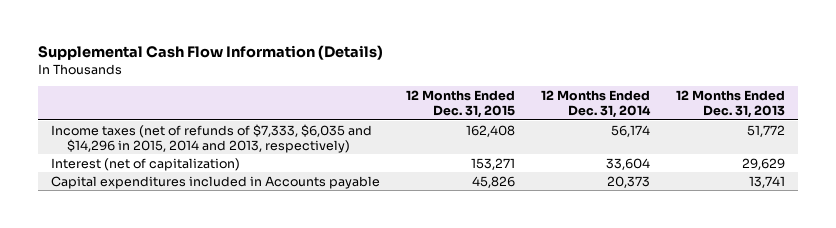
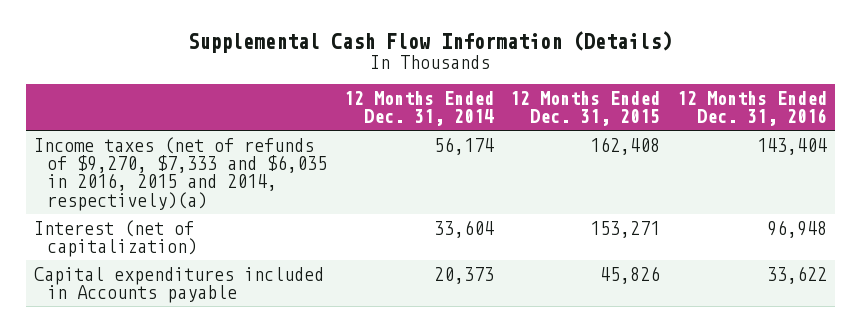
[676,89,786,118] 12 Months Ended Dec. 31, 2013 -> none
none -> [676,90,827,126] 12 Months Ended Dec. 31, 2016
[50,123,372,153] Income taxes (net of refunds of $7,333, $6,035 and $14,296 in 2015, 2014 and 2013, respectively) -> [34,136,328,211] Income taxes (net of refunds of $9,270, $7,333 and $6,035 in 2016, 2015 and 2014, respectively)(a)

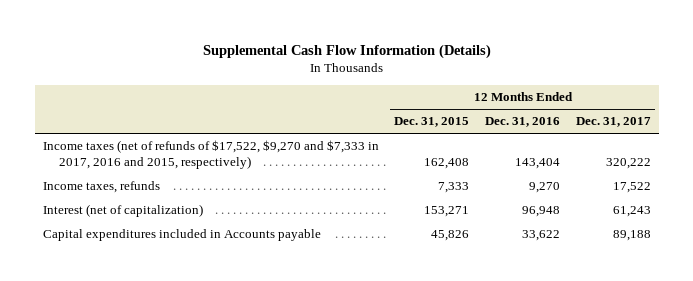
[343,90,494,126] 12 Months Ended Dec. 31, 2014 -> none
none -> [575,117,651,128] Dec. 31, 2017
[34,136,328,211] Income taxes (net of refunds of $9,270, $7,333 and $6,035 in 2016, 2015 and 2014, respectively)(a) -> [42,140,379,169] Income taxes (net of refunds of $17,522, $9,270 and $7,333 in 2017, 2016 and 2015, respectively)
none -> [42,181,160,194] Income taxes, refunds

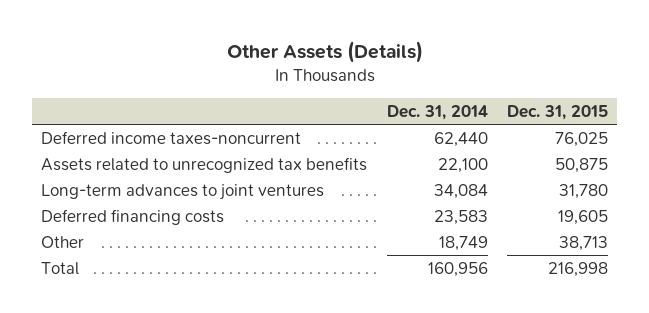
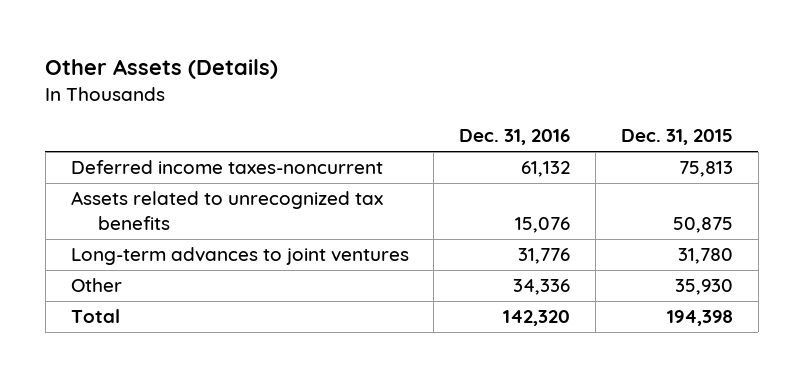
[386,104,488,120] Dec. 31, 2014 -> none
none -> [459,129,571,146] Dec. 31, 2016
[554,131,608,147] 76,025 -> [678,161,733,178] 75,813
[41,208,225,225] Deferred financing costs -> none
[558,235,608,251] 38,713 -> [674,279,733,296] 35,930
[547,261,608,277] 216,998 -> [666,310,733,327] 194,398

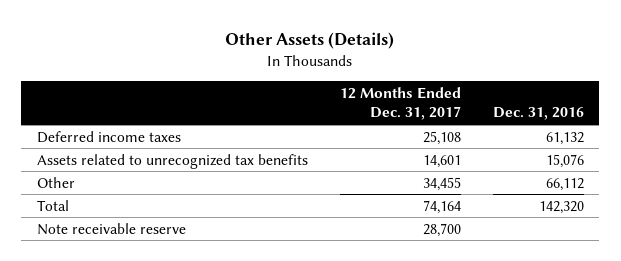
[620,129,733,146] Dec. 31, 2015 -> none
none -> [339,87,461,121] 12 Months Ended Dec. 31, 2017
[70,160,383,175] Deferred income taxes-noncurrent -> [37,130,182,143] Deferred income taxes
[70,247,409,266] Long-term advances to joint ventures -> none
[513,279,571,296] 34,336 -> [545,177,584,191] 66,112
none -> [37,222,187,235] Note receivable reserve

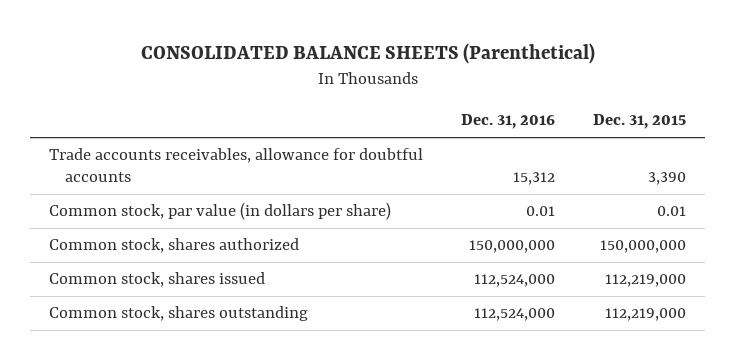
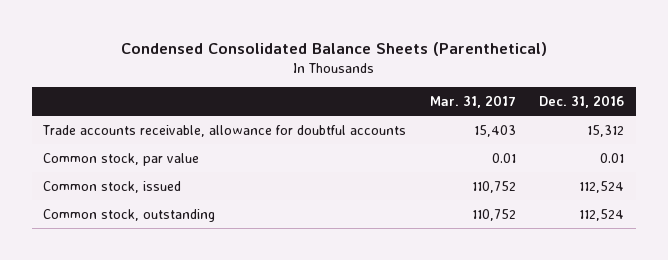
[140,43,595,65] CONSOLIDATED BALANCE SHEETS (Parenthetical) -> [120,41,547,56] Condensed Consolidated Balance Sheets (Parenthetical)
[593,114,687,130] Dec. 31, 2015 -> none
none -> [429,95,516,109] Mar. 31, 2017
[49,238,300,254] Common stock, shares authorized -> none
[49,148,424,183] Trade accounts receivables, allowance for doubtful accounts -> [42,124,407,137] Trade accounts receivable, allowance for doubtful accounts
[49,202,392,221] Common stock, par value (in dollars per share) -> [43,152,200,166] Common stock, par value
[49,272,266,288] Common stock, shares issued -> [43,180,182,193] Common stock, issued
[474,274,556,288] 112,524,000 -> [579,180,625,193] 112,524
[49,306,309,322] Common stock, shares outstanding -> [43,208,216,222] Common stock, outstanding
[474,308,556,322] 112,524,000 -> [579,208,625,221] 112,524

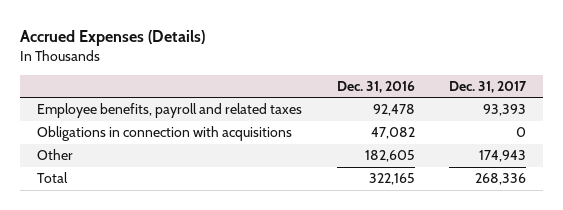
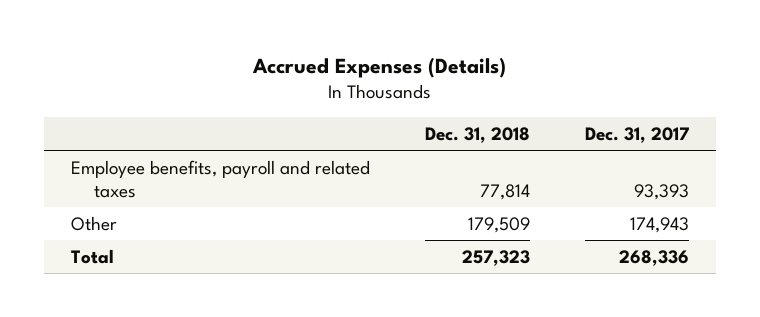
[336,80,415,93] Dec. 31, 2016 -> none
none -> [424,126,530,143] Dec. 31, 2018
[37,126,293,142] Obligations in connection with acquisitions -> none

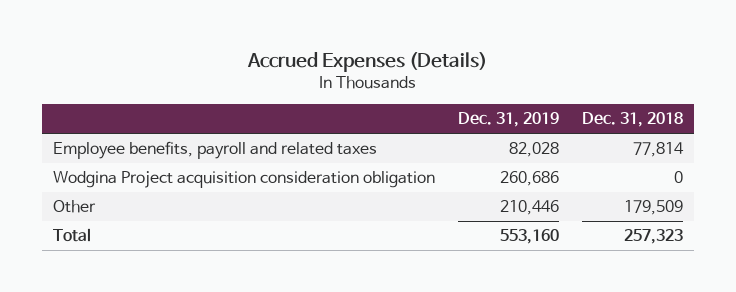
[584,126,689,143] Dec. 31, 2017 -> none
none -> [457,112,559,128] Dec. 31, 2019
none -> [53,171,436,189] Wodgina Project acquisition consideration obligation

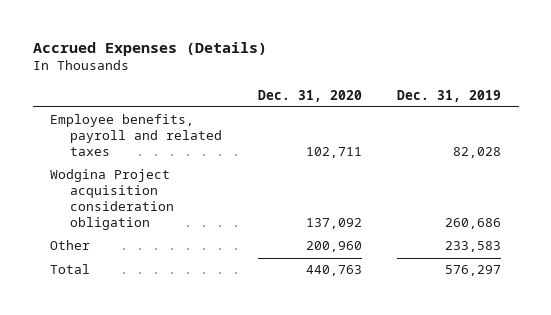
[581,112,683,128] Dec. 31, 2018 -> none
none -> [257,89,362,102] Dec. 31, 2020
[499,200,559,216] 210,446 -> [444,241,501,253] 233,583
[499,229,559,245] 553,160 -> [444,265,501,277] 576,297

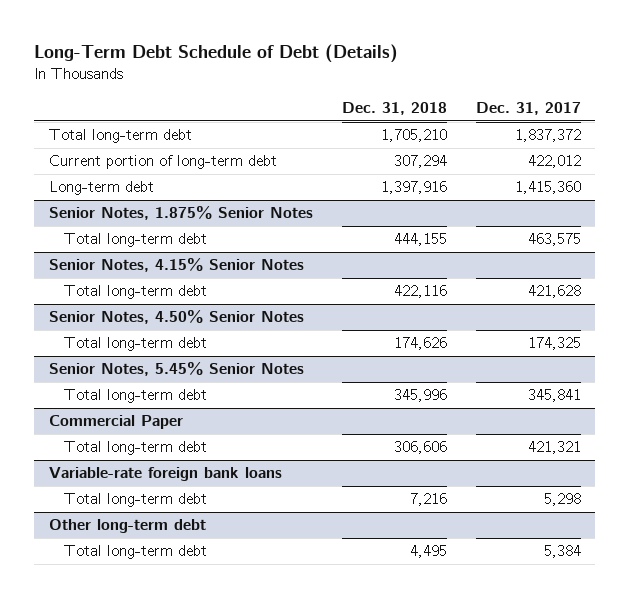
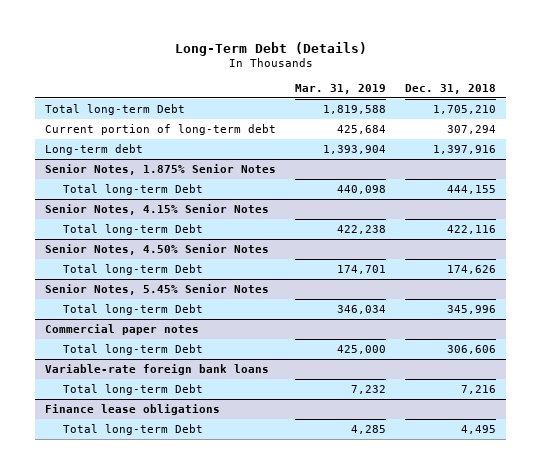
[34,44,399,64] Long-Term Debt Schedule of Debt (Details) -> [174,41,367,56] Long-Term Debt (Details)
[475,102,581,116] Dec. 31, 2017 -> none
none -> [295,84,387,95] Mar. 31, 2019
[48,129,192,144] Total long-term debt -> [45,103,186,115] Total long-term Debt
[63,233,207,248] Total long-term debt -> [62,183,203,195] Total long-term Debt
[63,285,207,300] Total long-term debt -> [62,223,203,235] Total long-term Debt
[63,337,207,352] Total long-term debt -> [62,263,203,275] Total long-term Debt
[63,389,207,404] Total long-term debt -> [62,303,203,315] Total long-term Debt
[48,415,183,430] Commercial Paper -> [45,323,200,335] Commercial paper notes
[63,441,207,456] Total long-term debt -> [62,343,203,355] Total long-term Debt
[48,519,206,534] Other long-term debt -> none
[63,493,207,508] Total long-term debt -> [62,383,203,395] Total long-term Debt
none -> [45,403,221,415] Finance lease obligations
[63,545,207,560] Total long-term debt -> [62,423,203,435] Total long-term Debt

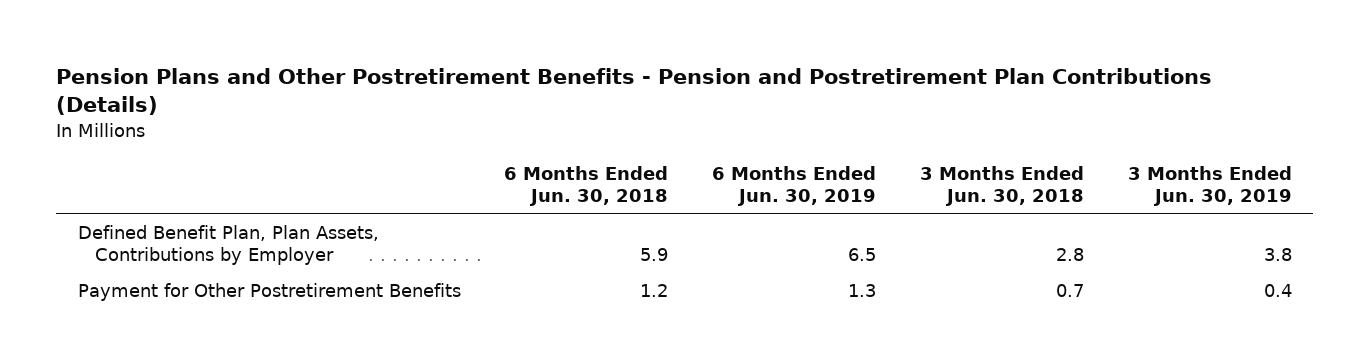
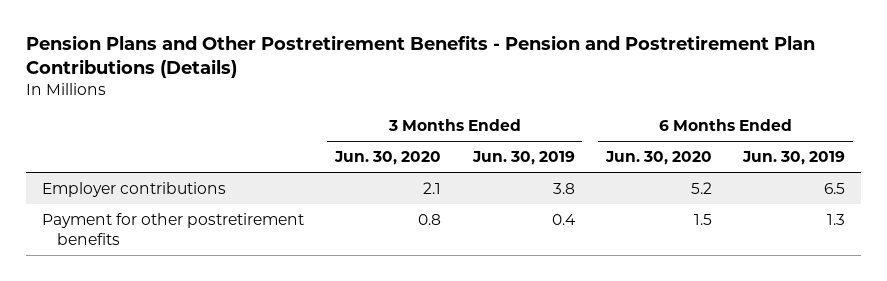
[504,165,669,206] 6 Months Ended Jun. 30, 2018 -> none
[919,165,1084,206] 3 Months Ended Jun. 30, 2018 -> none
none -> [334,151,442,166] Jun. 30, 2020
none -> [604,151,712,166] Jun. 30, 2020
[77,224,379,265] Defined Benefit Plan, Plan Assets, Contributions by Employer -> [41,181,226,197] Employer contributions
[77,282,461,301] Payment for Other Postretirement Benefits -> [41,212,304,245] Payment for other postretirement benefits

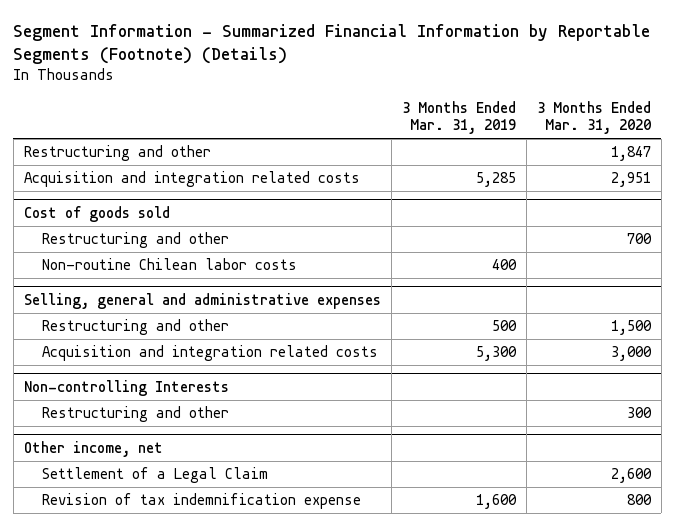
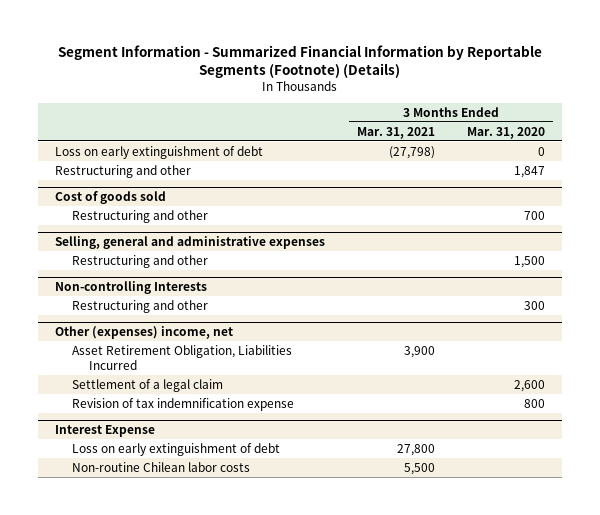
[401,101,516,135] 3 Months Ended Mar. 31, 2019 -> none
none -> [357,126,436,139] Mar. 31, 2021
none -> [54,145,263,159] Loss on early extinguishment of debt
[23,171,360,188] Acquisition and integration related costs -> none
[42,258,298,271] Non-routine Chilean labor costs -> none
[42,345,379,362] Acquisition and integration related costs -> none
[23,440,163,457] Other income, net -> [54,326,233,340] Other (expenses) income, net
none -> [72,344,293,370] Asset Retirement Obligation, Liabilities Incurred
[42,467,269,484] Settlement of a Legal Claim -> [72,378,224,392] Settlement of a legal claim
none -> [54,425,155,438] Interest Expense
none -> [72,442,281,456] Loss on early extinguishment of debt
none -> [72,461,251,472] Non-routine Chilean labor costs

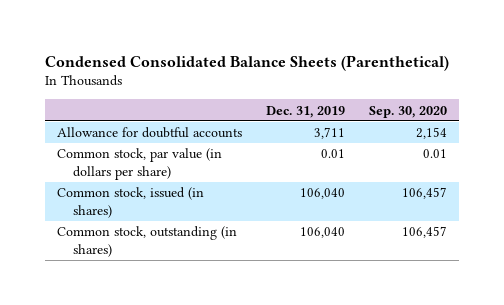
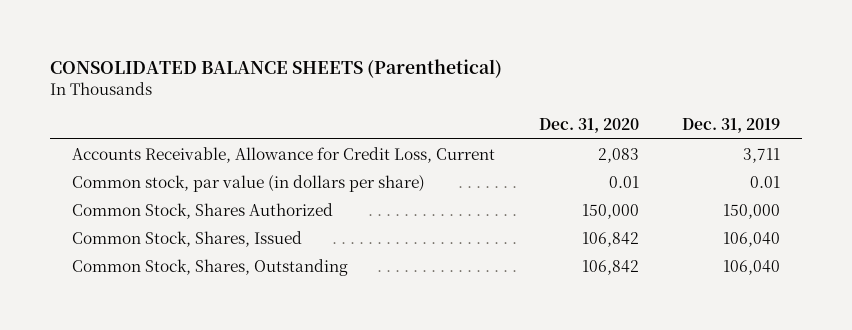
[44,54,449,71] Condensed Consolidated Balance Sheets (Parenthetical) -> [49,58,502,78] CONSOLIDATED BALANCE SHEETS (Parenthetical)
[369,105,448,118] Sep. 30, 2020 -> none
none -> [538,118,639,134] Dec. 31, 2020
[56,127,242,139] Allowance for doubtful accounts -> [71,146,495,163] Accounts Receivable, Allowance for Credit Loss, Current
none -> [71,202,333,219] Common Stock, Shares Authorized
[56,187,204,218] Common stock, issued (in shares) -> [71,230,302,247] Common Stock, Shares, Issued
[56,226,237,257] Common stock, outstanding (in shares) -> [71,258,348,276] Common Stock, Shares, Outstanding

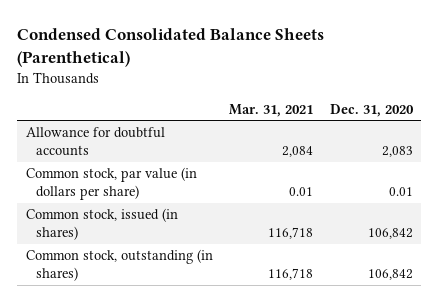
[49,58,502,78] CONSOLIDATED BALANCE SHEETS (Parenthetical) -> [17,28,325,67] Condensed Consolidated Balance Sheets (Parenthetical)
[682,118,781,134] Dec. 31, 2019 -> none
none -> [229,103,314,117] Mar. 31, 2021
[71,146,495,163] Accounts Receivable, Allowance for Credit Loss, Current -> [25,127,165,157] Allowance for doubtful accounts
[71,202,333,219] Common Stock, Shares Authorized -> none
[71,230,302,247] Common Stock, Shares, Issued -> [25,208,178,241] Common stock, issued (in shares)
[71,258,348,276] Common Stock, Shares, Outstanding -> [25,249,213,282] Common stock, outstanding (in shares)

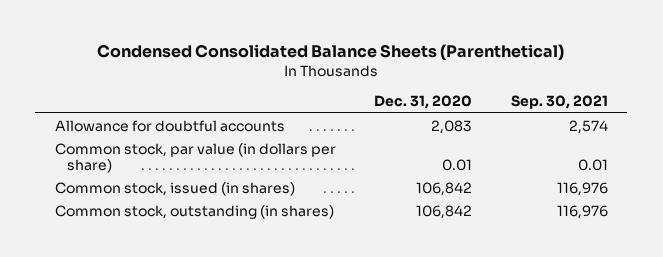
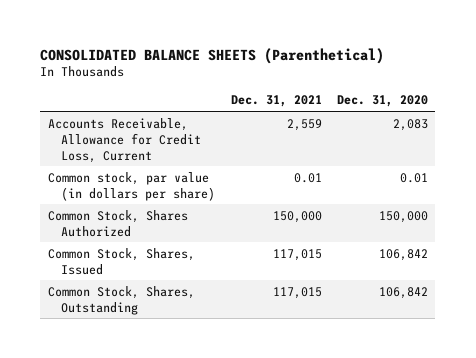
[97,44,565,61] Condensed Consolidated Balance Sheets (Parenthetical) -> [40,47,385,64] CONSOLIDATED BALANCE SHEETS (Parenthetical)
[510,95,608,110] Sep. 30, 2021 -> none
none -> [230,95,322,108] Dec. 31, 2021
[54,119,285,132] Allowance for doubtful accounts -> [47,117,202,163] Accounts Receivable, Allowance for Credit Loss, Current
none -> [47,209,188,237] Common Stock, Shares Authorized
[54,181,295,196] Common stock, issued (in shares) -> [47,247,195,275] Common Stock, Shares, Issued
[54,204,334,219] Common stock, outstanding (in shares) -> [47,285,195,315] Common Stock, Shares, Outstanding

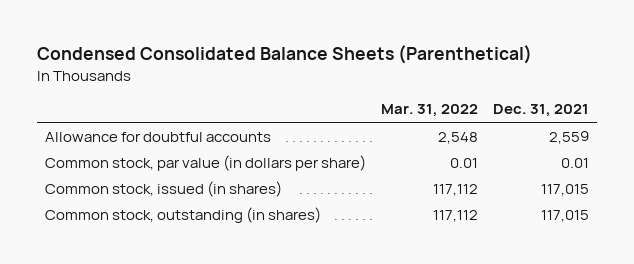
[40,47,385,64] CONSOLIDATED BALANCE SHEETS (Parenthetical) -> [37,45,533,65] Condensed Consolidated Balance Sheets (Parenthetical)
[336,95,428,108] Dec. 31, 2020 -> none
none -> [380,104,478,118] Mar. 31, 2022
[47,117,202,163] Accounts Receivable, Allowance for Credit Loss, Current -> [44,131,271,142] Allowance for doubtful accounts
[47,209,188,237] Common Stock, Shares Authorized -> none
[47,247,195,275] Common Stock, Shares, Issued -> [44,180,282,197] Common stock, issued (in shares)
[47,285,195,315] Common Stock, Shares, Outstanding -> [44,206,321,223] Common stock, outstanding (in shares)

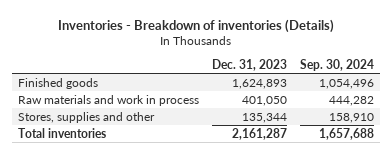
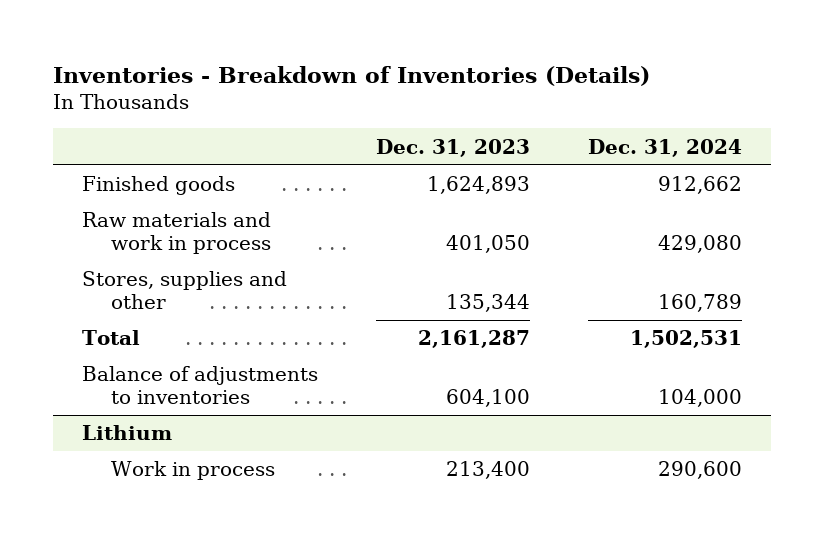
[58,18,335,33] Inventories - Breakdown of inventories (Details) -> [52,65,650,86] Inventories - Breakdown of Inventories (Details)
[299,58,374,71] Sep. 30, 2024 -> none
none -> [587,138,742,157] Dec. 31, 2024
[18,127,107,138] Total inventories -> [81,330,140,346] Total
none -> [81,366,318,404] Balance of adjustments to inventories
none -> [81,425,172,441] Lithium
none -> [111,461,276,481] Work in process

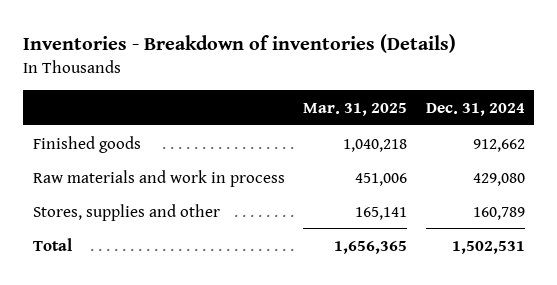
[52,65,650,86] Inventories - Breakdown of Inventories (Details) -> [23,33,457,53] Inventories - Breakdown of inventories (Details)
[375,138,530,157] Dec. 31, 2023 -> none
none -> [303,102,408,116] Mar. 31, 2025
[81,366,318,404] Balance of adjustments to inventories -> none
[81,425,172,441] Lithium -> none
[111,461,276,481] Work in process -> none

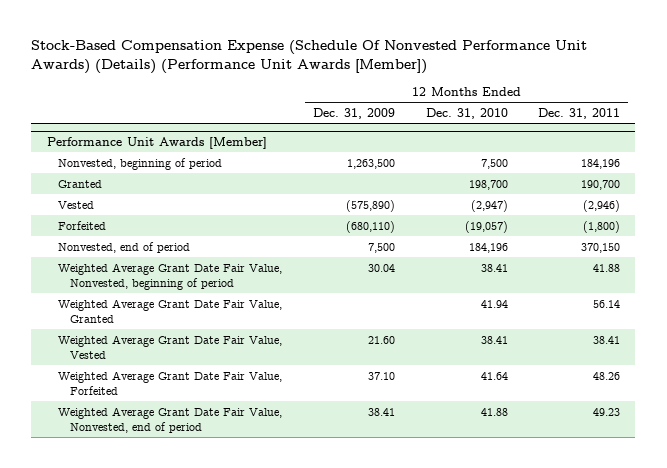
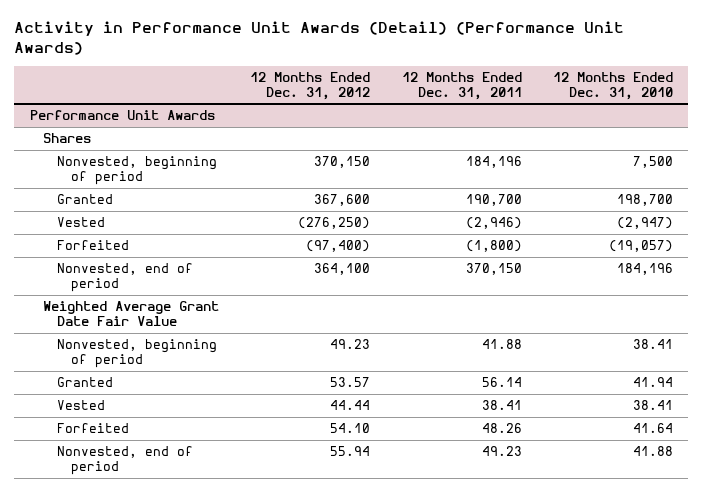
[31,40,588,75] Stock-Based Compensation Expense (Schedule Of Nonvested Performance Unit Awards) (Details) (Performance Unit Awards [Member]) -> [13,21,624,56] Activity in Performance Unit Awards (Detail) (Performance Unit Awards)
[312,107,395,119] Dec. 31, 2009 -> none
none -> [250,71,371,100] 12 Months Ended Dec. 31, 2012
[46,137,267,150] Performance Unit Awards [Member] -> [29,110,215,121] Performance Unit Awards
none -> [43,133,92,144] Shares
none -> [43,301,220,327] Weighted Average Grant Date Fair Value
[58,262,283,290] Weighted Average Grant Date Fair Value, Nonvested, beginning of period -> [56,339,217,369] Nonvested, beginning of period
[58,298,283,323] Weighted Average Grant Date Fair Value, Granted -> [56,377,113,388] Granted
[58,334,283,359] Weighted Average Grant Date Fair Value, Vested -> [56,400,105,411] Vested
[58,370,283,395] Weighted Average Grant Date Fair Value, Forfeited -> [56,423,129,434] Forfeited
[58,406,283,433] Weighted Average Grant Date Fair Value, Nonvested, end of period -> [56,446,193,476] Nonvested, end of period

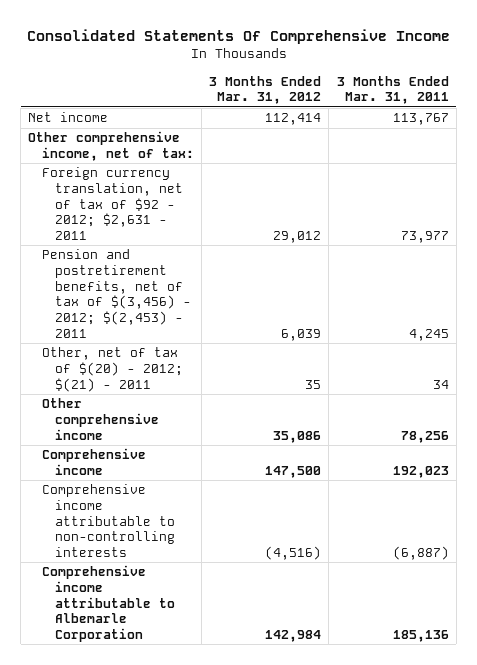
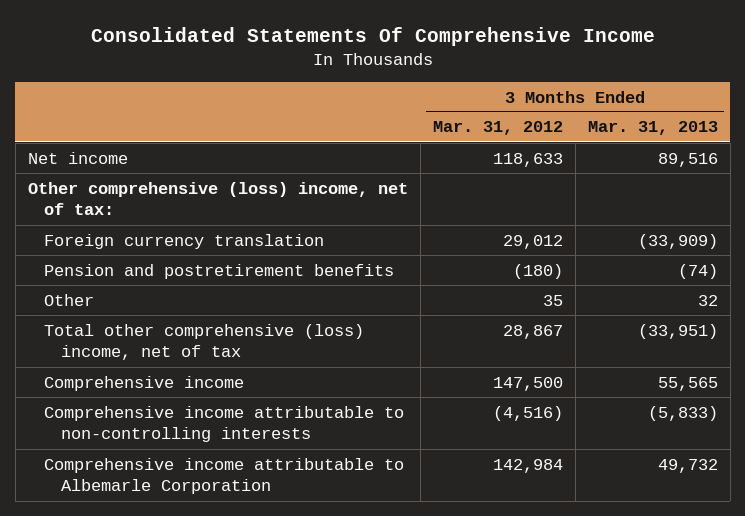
[336,75,449,105] 3 Months Ended Mar. 31, 2011 -> none
none -> [587,121,718,136] Mar. 31, 2013
[41,398,160,440] Other comprehensive income -> none
[265,113,322,126] 112,414 -> [492,152,563,167] 118,633
[28,131,194,162] Other comprehensive income, net of tax: -> [27,181,408,216] Other comprehensive (loss) income, net of tax:
[41,167,184,240] Foreign currency translation, net of tax of $92 - 2012; $2,631 - 2011 -> [44,233,325,249] Foreign currency translation
[41,249,192,338] Pension and postretirement benefits, net of tax of $(3,456) - 2012; $(2,453) - 2011 -> [44,263,395,279] Pension and postretirement benefits
[281,328,322,341] 6,039 -> [512,263,563,279] (180)
[41,347,184,392] Other, net of tax of $(20) - 2012; $(21) - 2011 -> [44,293,95,306] Other
none -> [44,323,365,361] Total other comprehensive (loss) income, net of tax

